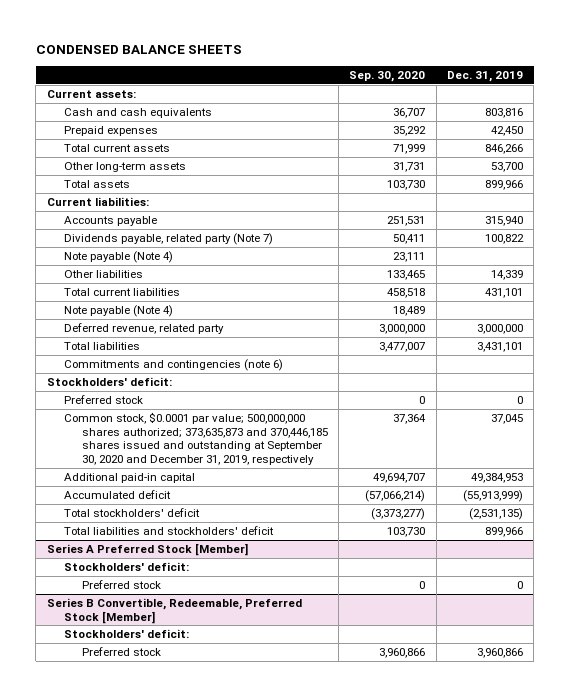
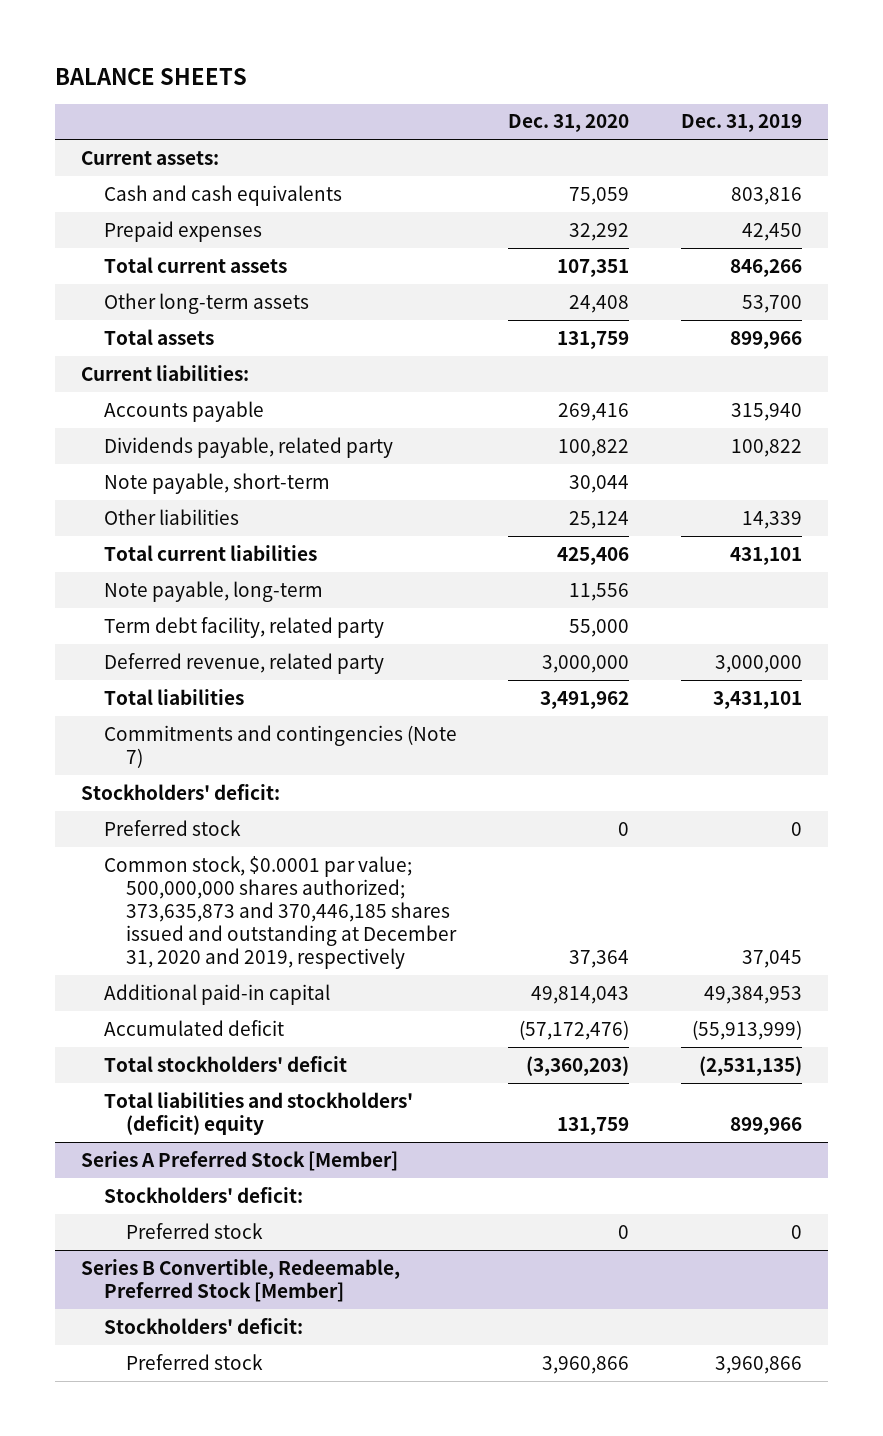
[35,45,242,55] CONDENSED BALANCE SHEETS -> [55,67,248,85] BALANCE SHEETS
[349,70,426,82] Sep. 30, 2020 -> none
none -> [508,114,630,133] Dec. 31, 2020
[64,233,274,246] Dividends payable, related party (Note 7) -> [103,436,393,458] Dividends payable, related party
[64,251,174,264] Note payable (Note 4) -> [103,472,330,494] Note payable, short-term
[64,305,174,318] Note payable (Note 4) -> [103,580,323,602] Note payable, long-term
none -> [103,616,384,638] Term debt facility, related party
[64,359,284,372] Commitments and contingencies (note 6) -> [103,724,457,768] Commitments and contingencies (Note 7)
[64,412,328,465] Common stock, $0.0001 par value; 500,000,000 shares authorized; 373,635,873 and 370,446,185 shares issued and outstanding at September 30, 2020 and December 31, 2019, respectively -> [103,855,458,969] Common stock, $0.0001 par value; 500,000,000 shares authorized; 373,635,873 and 370,446,185 shares issued and outstanding at December 31, 2020 and 2019, respectively
[64,526,275,536] Total liabilities and stockholders' deficit -> [103,1091,413,1135] Total liabilities and stockholders' (deficit) equity

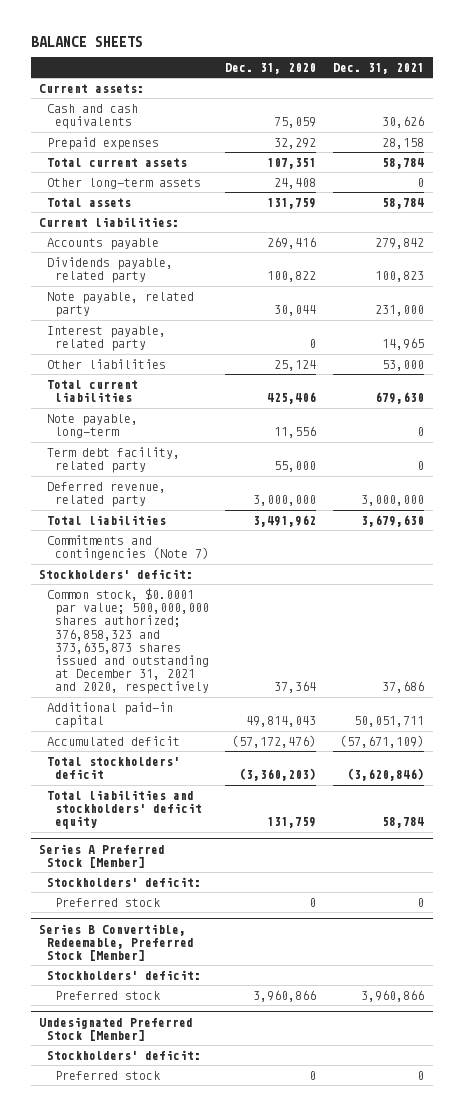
[681,114,803,133] Dec. 31, 2019 -> none
none -> [333,62,425,74] Dec. 31, 2021
[103,472,330,494] Note payable, short-term -> [46,291,194,318] Note payable, related party
none -> [46,325,166,352] Interest payable, related party
[103,819,241,836] Preferred stock -> none
[103,855,458,969] Common stock, $0.0001 par value; 500,000,000 shares authorized; 373,635,873 and 370,446,185 shares issued and outstanding at December 31, 2020 and 2019, respectively -> [46,587,209,695] Common stock, $0.0001 par value; 500,000,000 shares authorized; 376,858,323 and 373,635,873 shares issued and outstanding at December 31, 2021 and 2020, respectively
[103,1091,413,1135] Total liabilities and stockholders' (deficit) equity -> [46,789,202,830] Total liabilities and stockholders' deficit equity
none -> [39,1016,194,1041] Undesignated Preferred Stock [Member]
none -> [46,1049,201,1060] Stockholders' deficit:
none -> [54,1070,160,1080] Preferred stock

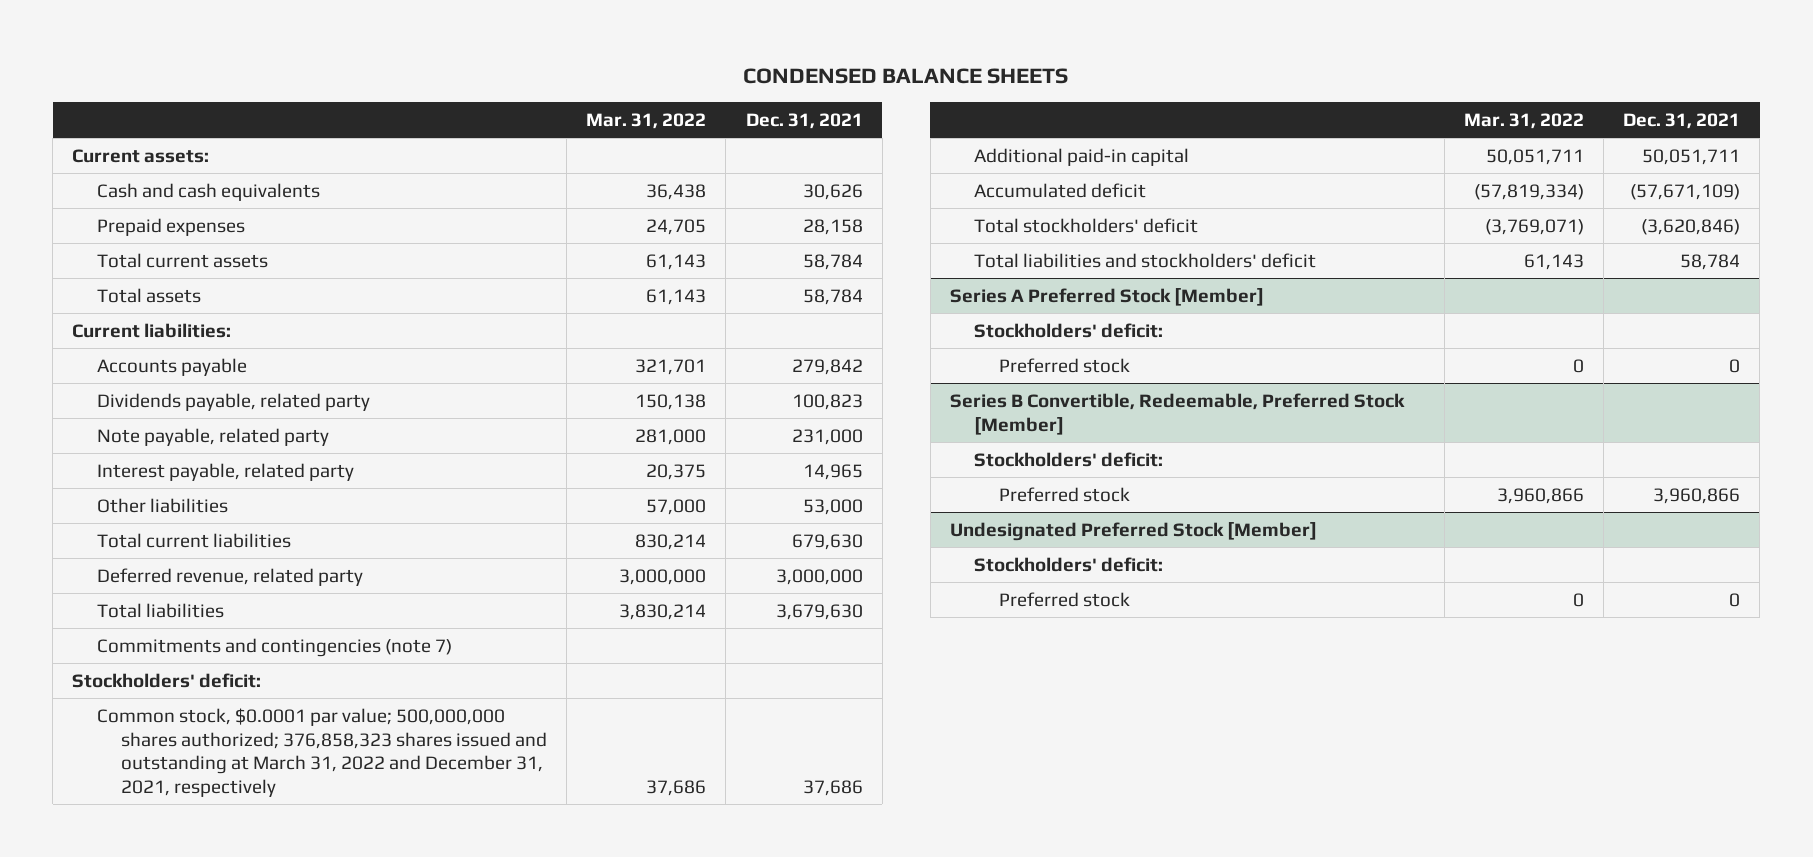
[30,35,143,47] BALANCE SHEETS -> [743,67,1069,84] CONDENSED BALANCE SHEETS
[225,62,317,74] Dec. 31, 2020 -> none
none -> [586,112,707,129] Mar. 31, 2022
[46,177,201,189] Other long-term assets -> none
[46,413,138,439] Note payable, long-term -> none
[46,446,180,474] Term debt facility, related party -> none
[46,534,209,561] Commitments and contingencies (Note 7) -> [96,637,452,657] Commitments and contingencies (note 7)
[46,587,209,695] Common stock, $0.0001 par value; 500,000,000 shares authorized; 376,858,323 and 373,635,873 shares issued and outstanding at December 31, 2021 and 2020, respectively -> [96,707,547,797] Common stock, $0.0001 par value; 500,000,000 shares authorized; 376,858,323 shares issued and outstanding at March 31, 2022 and December 31, 2021, respectively
[46,789,202,830] Total liabilities and stockholders' deficit equity -> [974,252,1317,268] Total liabilities and stockholders' deficit

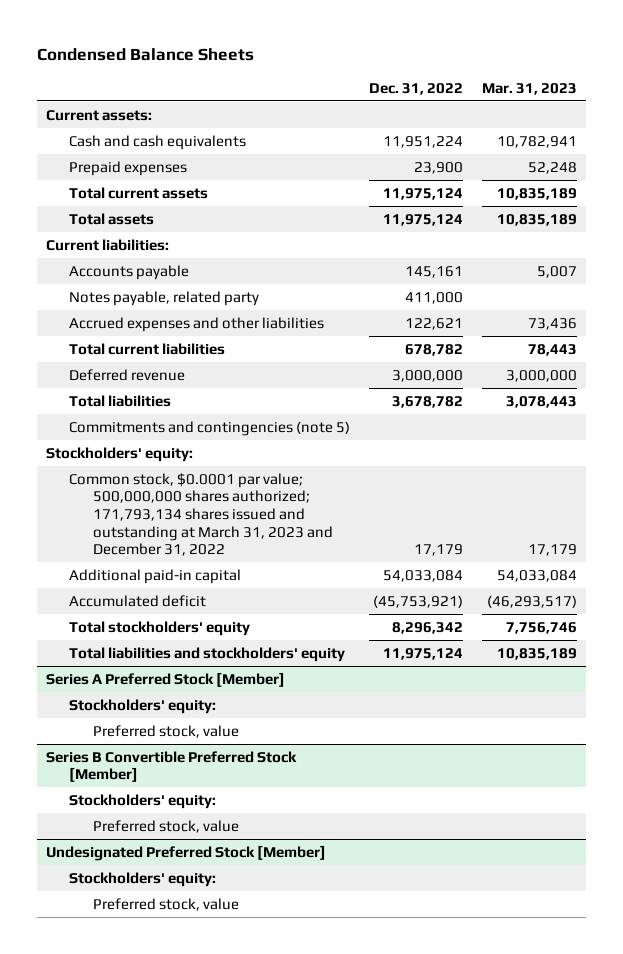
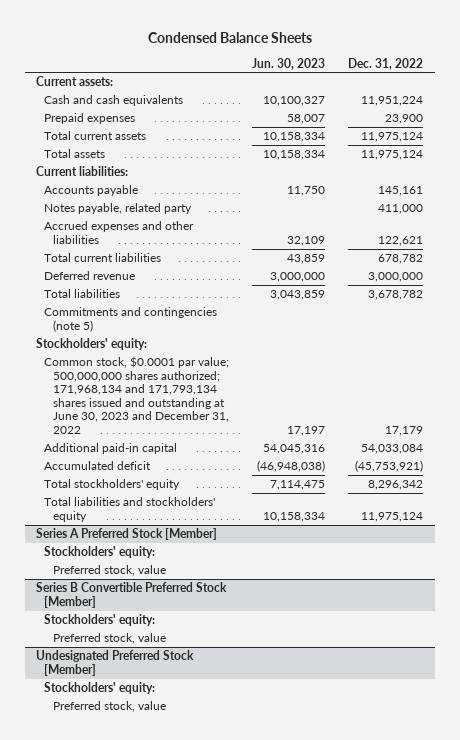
[481,82,577,95] Mar. 31, 2023 -> none
none -> [252,57,326,70] Jun. 30, 2023
[69,472,333,557] Common stock, $0.0001 par value; 500,000,000 shares authorized; 171,793,134 shares issued and outstanding at March 31, 2023 and December 31, 2022 -> [44,356,230,434] Common stock, $0.0001 par value; 500,000,000 shares authorized; 171,968,134 and 171,793,134 shares issued and outstanding at June 30, 2023 and December 31, 2022

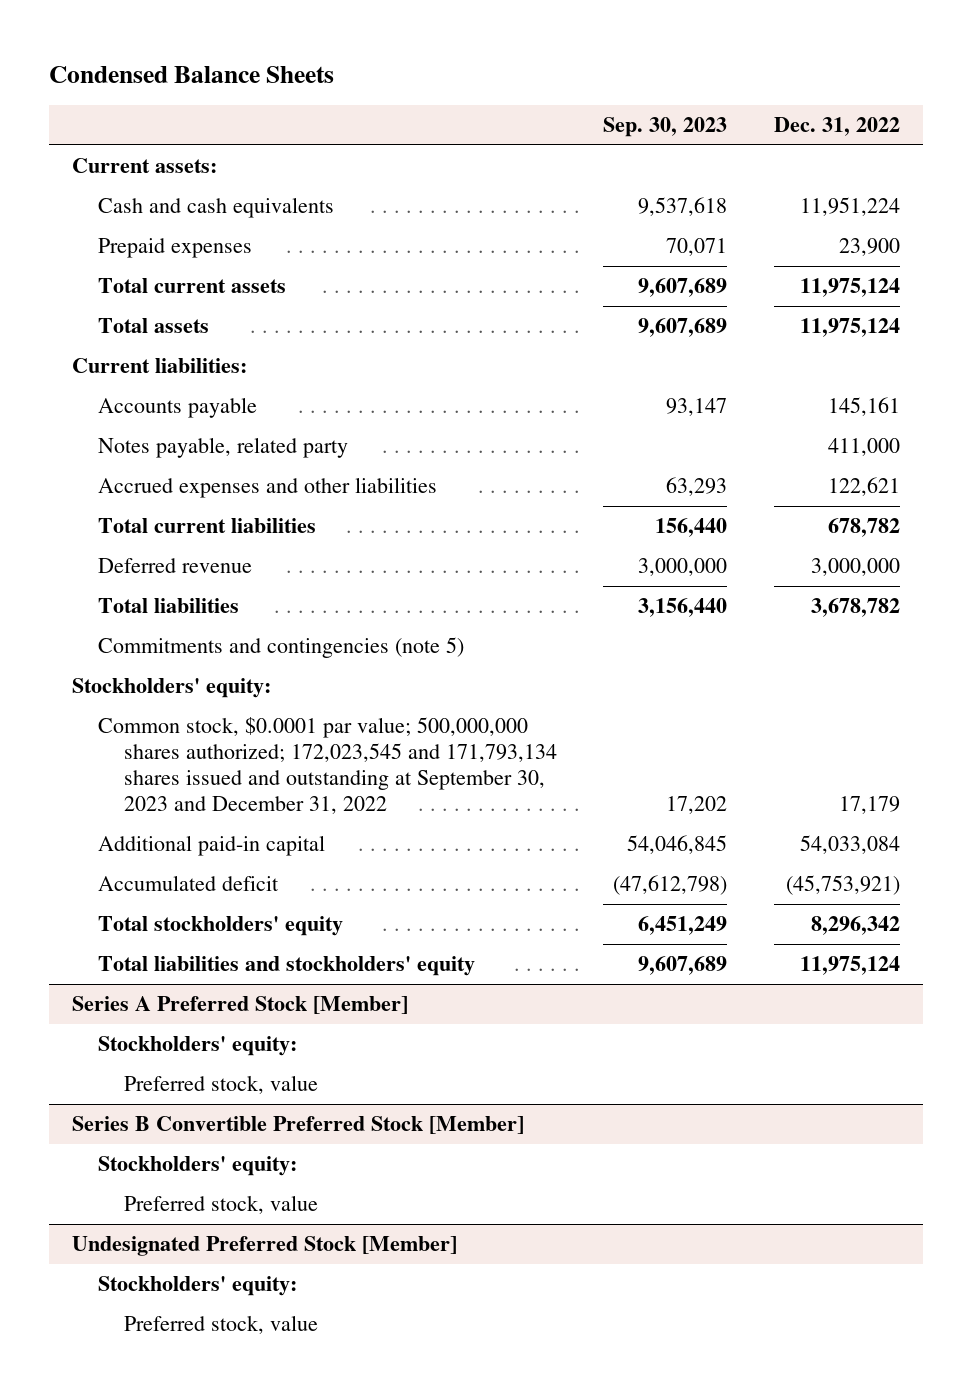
[252,57,326,70] Jun. 30, 2023 -> none
none -> [603,117,728,138] Sep. 30, 2023
[44,356,230,434] Common stock, $0.0001 par value; 500,000,000 shares authorized; 171,968,134 and 171,793,134 shares issued and outstanding at June 30, 2023 and December 31, 2022 -> [97,717,557,814] Common stock, $0.0001 par value; 500,000,000 shares authorized; 172,023,545 and 171,793,134 shares issued and outstanding at September 30, 2023 and December 31, 2022

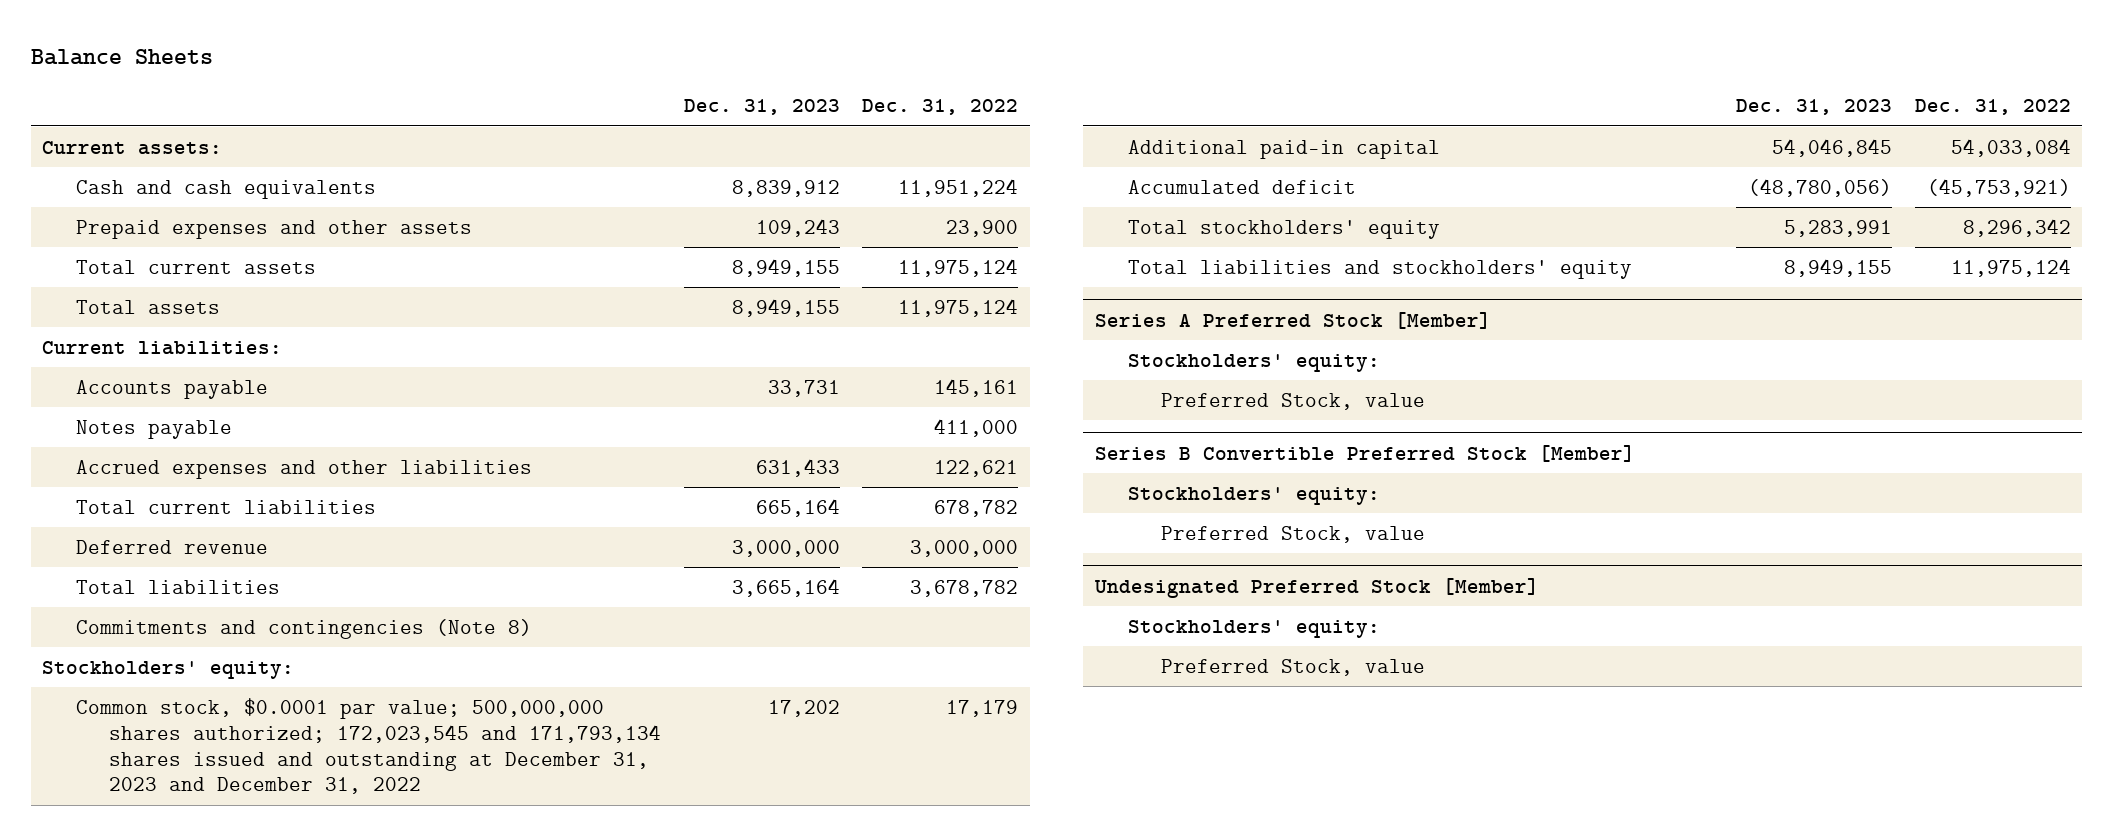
[48,65,334,83] Condensed Balance Sheets -> [30,49,213,66] Balance Sheets
[603,117,728,138] Sep. 30, 2023 -> none
none -> [683,99,840,116] Dec. 31, 2023
[97,238,252,259] Prepaid expenses -> [75,219,472,239] Prepaid expenses and other assets
[97,437,348,459] Notes payable, related party -> [75,419,232,439] Notes payable
[97,637,464,659] Commitments and contingencies (note 5) -> [75,618,532,639] Commitments and contingencies (Note 8)
[97,717,557,814] Common stock, $0.0001 par value; 500,000,000 shares authorized; 172,023,545 and 171,793,134 shares issued and outstanding at September 30, 2023 and December 31, 2022 -> [75,697,661,795] Common stock, $0.0001 par value; 500,000,000 shares authorized; 172,023,545 and 171,793,134 shares issued and outstanding at December 31, 2023 and December 31, 2022
[123,1075,318,1095] Preferred stock, value -> [1161,392,1426,410] Preferred Stock, value
[123,1195,318,1215] Preferred stock, value -> [1161,525,1426,543] Preferred Stock, value
[123,1315,318,1335] Preferred stock, value -> [1161,658,1426,676] Preferred Stock, value

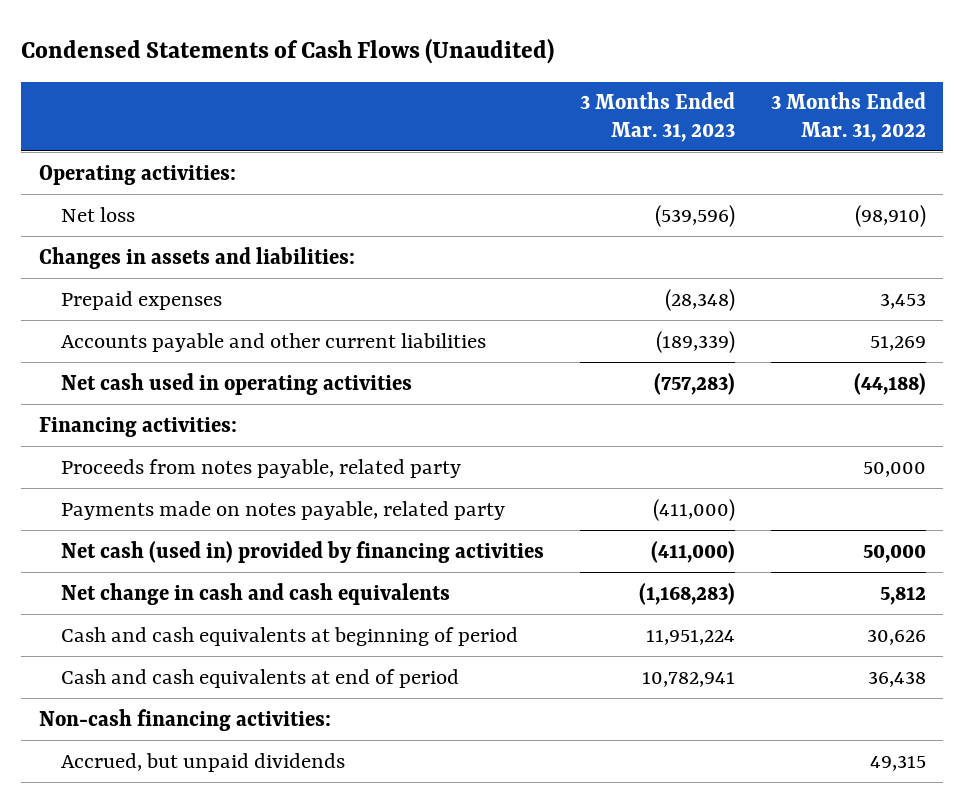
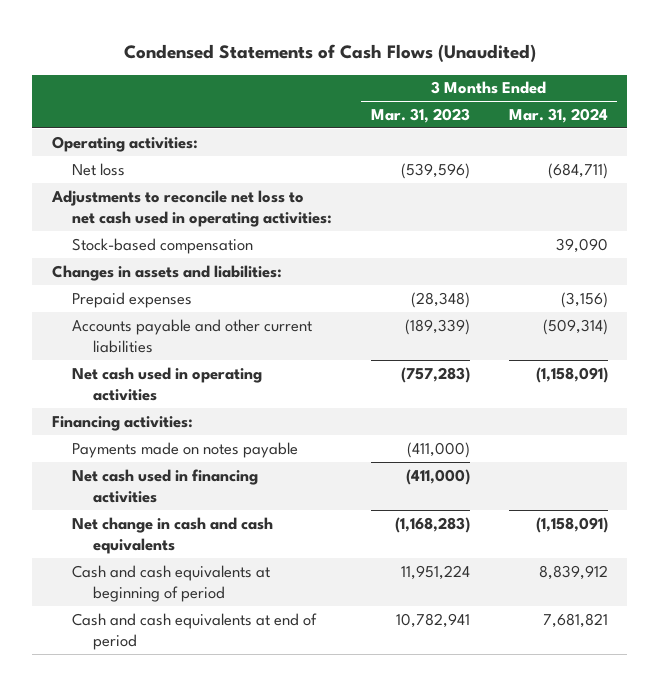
[770,92,926,142] 3 Months Ended Mar. 31, 2022 -> none
none -> [508,108,608,124] Mar. 31, 2024
none -> [50,189,333,228] Adjustments to reconcile net loss to net cash used in operating activities:
none -> [72,237,254,254] Stock-based compensation
[61,458,462,478] Proceeds from notes payable, related party -> none
[61,500,506,520] Payments made on notes payable, related party -> [72,441,299,458] Payments made on notes payable
[61,540,545,563] Net cash (used in) provided by financing activities -> [72,468,259,504] Net cash used in financing activities
[39,708,332,731] Non-cash financing activities: -> none
[61,752,346,772] Accrued, but unpaid dividends -> none

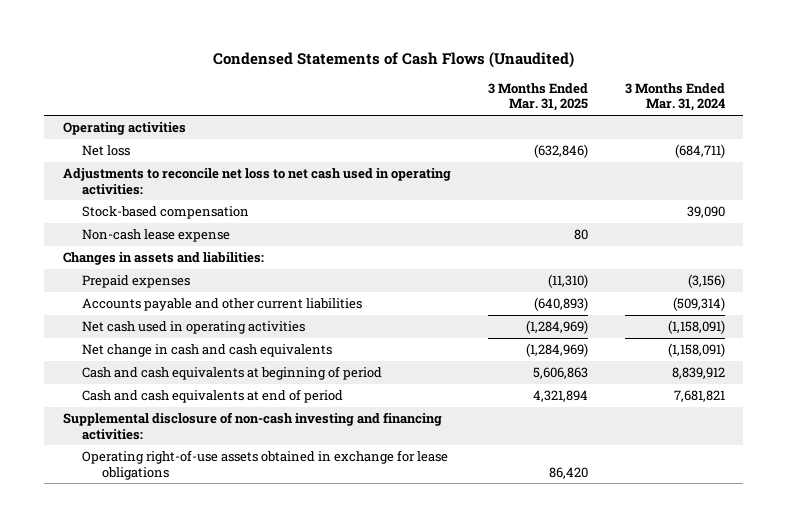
[370,108,470,124] Mar. 31, 2023 -> none
none -> [487,83,588,112] 3 Months Ended Mar. 31, 2025
[51,135,198,152] Operating activities: -> [62,122,186,136] Operating activities
none -> [82,229,231,243] Non-cash lease expense
[51,415,193,431] Financing activities: -> none
[72,441,299,458] Payments made on notes payable -> none
[72,468,259,504] Net cash used in financing activities -> none
none -> [62,412,442,440] Supplemental disclosure of non-cash investing and financing activities:
none -> [82,450,449,480] Operating right-of-use assets obtained in exchange for lease obligations

